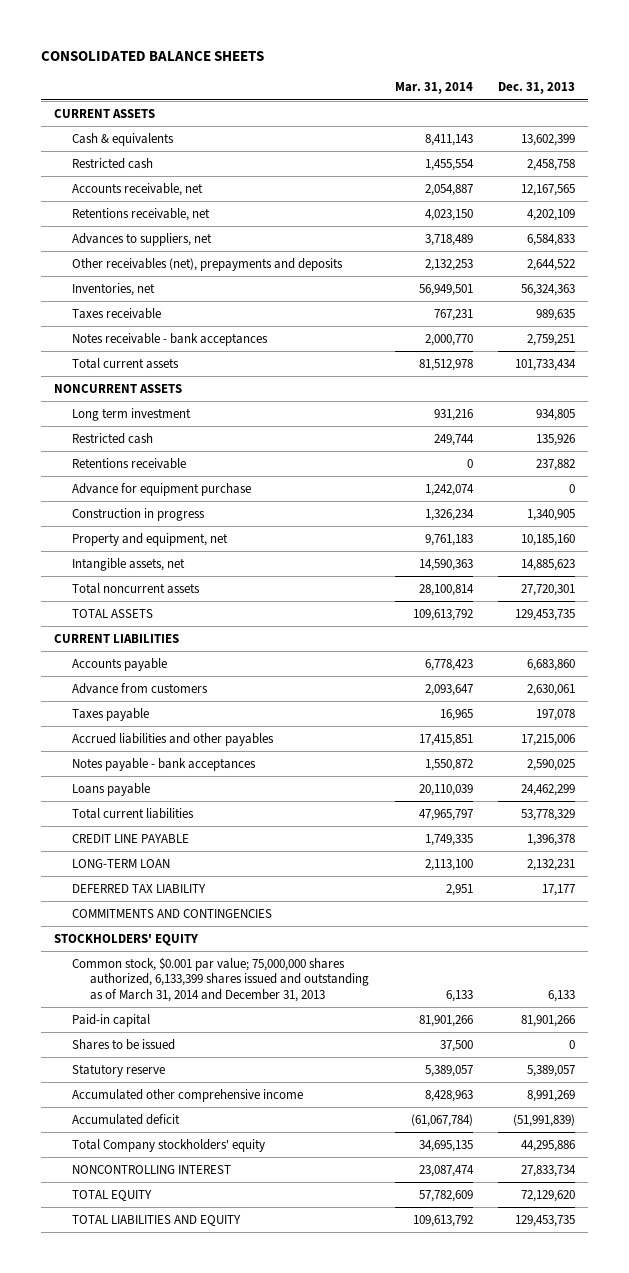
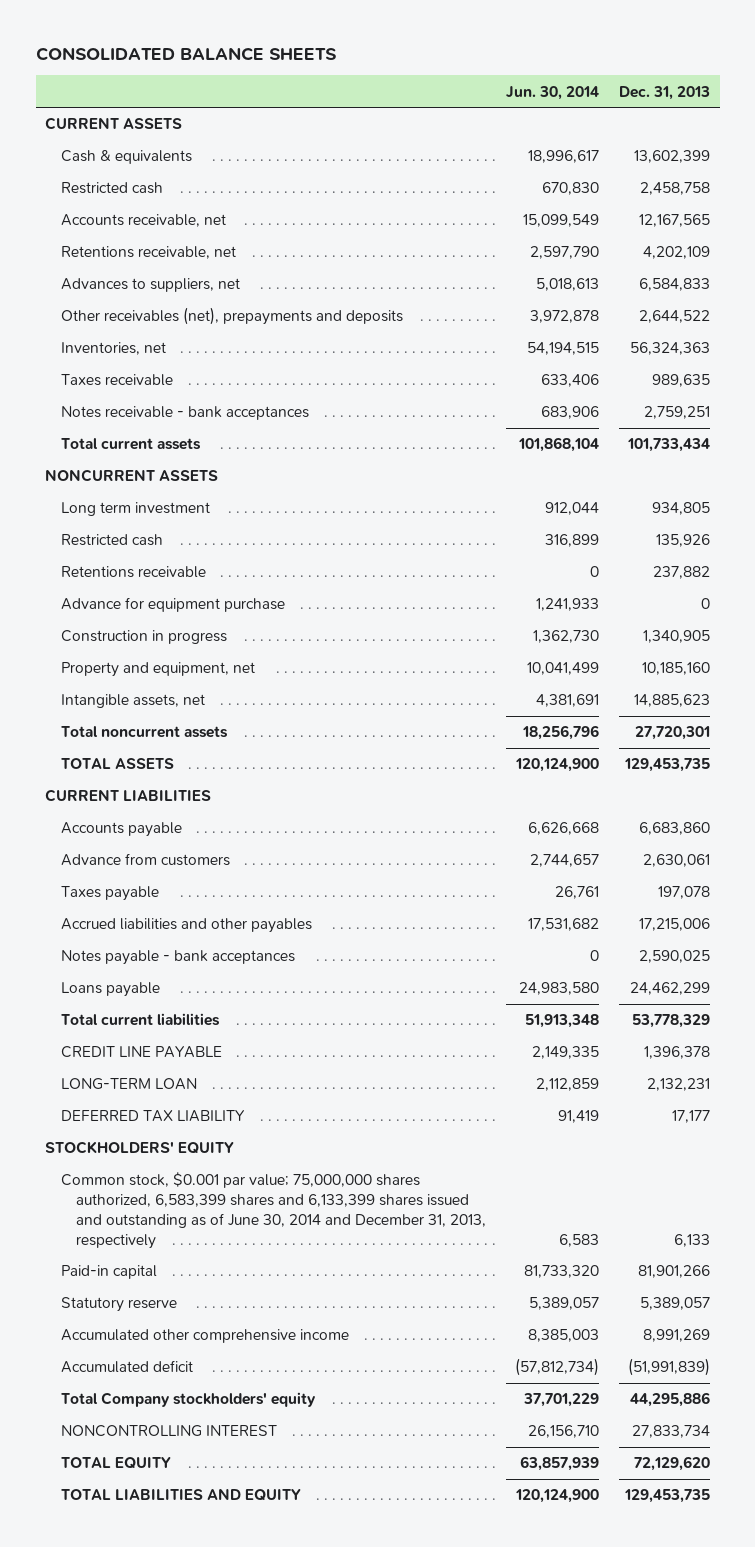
[394,82,473,95] Mar. 31, 2014 -> none
none -> [506,85,600,100] Jun. 30, 2014
[72,908,273,918] COMMITMENTS AND CONTINGENCIES -> none
[72,956,370,1002] Common stock, $0.001 par value; 75,000,000 shares authorized, 6,133,399 shares issued and outstanding as of March 31, 2014 and December 31, 2013 -> [60,1172,487,1249] Common stock, $0.001 par value; 75,000,000 shares authorized, 6,583,399 shares and 6,133,399 shares issued and outstanding as of June 30, 2014 and December 31, 2013, respectively
[72,1038,176,1050] Shares to be issued -> none

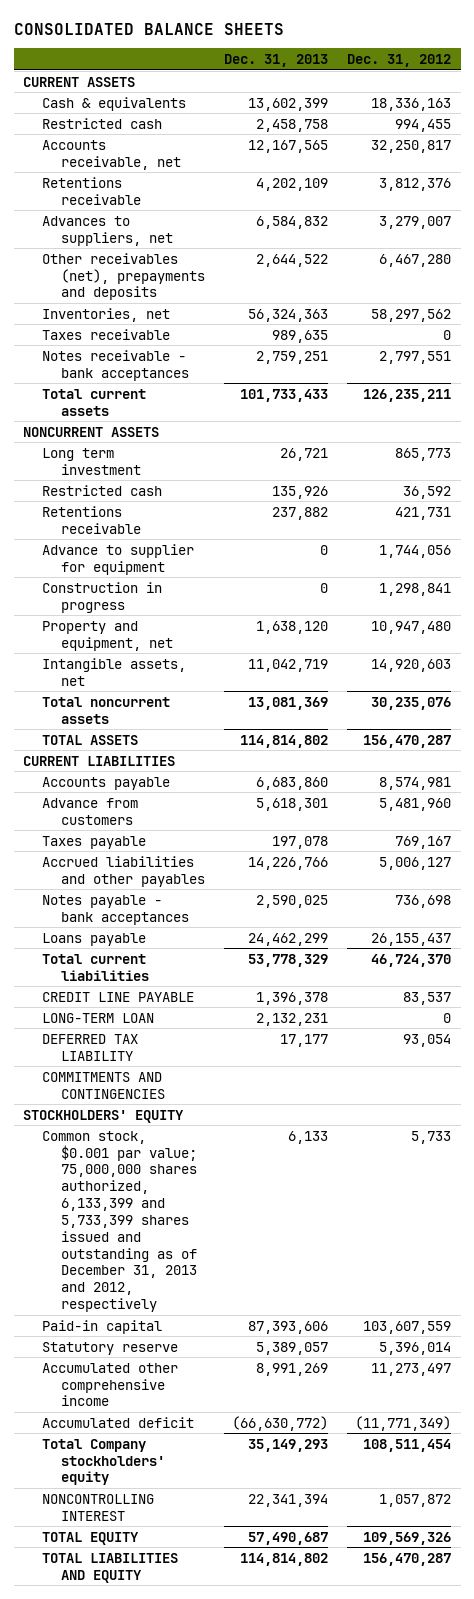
[506,85,600,100] Jun. 30, 2014 -> none
none -> [347,54,452,68] Dec. 31, 2012
[60,246,236,260] Retentions receivable, net -> [41,176,141,205] Retentions receivable
[638,278,710,292] 6,584,833 -> [256,215,329,229] 6,584,832
[626,438,710,453] 101,733,434 -> [240,388,329,402] 101,733,433
[651,502,710,516] 934,805 -> [280,447,329,461] 26,721
[60,597,285,613] Advance for equipment purchase -> [41,543,194,575] Advance to supplier for equipment
[642,630,710,644] 1,340,905 -> [320,582,329,593] 0
[641,662,710,676] 10,185,160 -> [256,620,329,634] 1,638,120
[633,694,710,708] 14,885,623 -> [248,658,329,672] 11,042,719
[634,726,710,741] 27,720,301 -> [248,696,329,710] 13,081,369
[623,758,710,773] 129,453,735 -> [240,734,329,748] 114,814,802
[642,854,710,868] 2,630,061 -> [256,797,329,811] 5,618,301
[638,918,710,932] 17,215,006 -> [248,856,329,870] 14,226,766
none -> [41,1071,165,1099] COMMITMENTS AND CONTINGENCIES
[60,1172,487,1249] Common stock, $0.001 par value; 75,000,000 shares authorized, 6,583,399 shares and 6,133,399 shares issued and outstanding as of June 30, 2014 and December 31, 2013, respectively -> [41,1130,197,1313] Common stock, $0.001 par value; 75,000,000 shares authorized, 6,133,399 and 5,733,399 shares issued and outstanding as of December 31, 2013 and 2012, respectively
[637,1265,710,1279] 81,901,266 -> [248,1320,329,1334] 87,393,606
[627,1358,710,1377] (51,991,839) -> [232,1415,329,1431] (66,630,772)
[629,1392,710,1408] 44,295,886 -> [248,1438,329,1452] 35,149,293
[631,1425,710,1439] 27,833,734 -> [248,1493,329,1507] 22,341,394
[633,1456,710,1472] 72,129,620 -> [248,1531,329,1545] 57,490,687
[623,1489,710,1504] 129,453,735 -> [240,1552,329,1566] 114,814,802

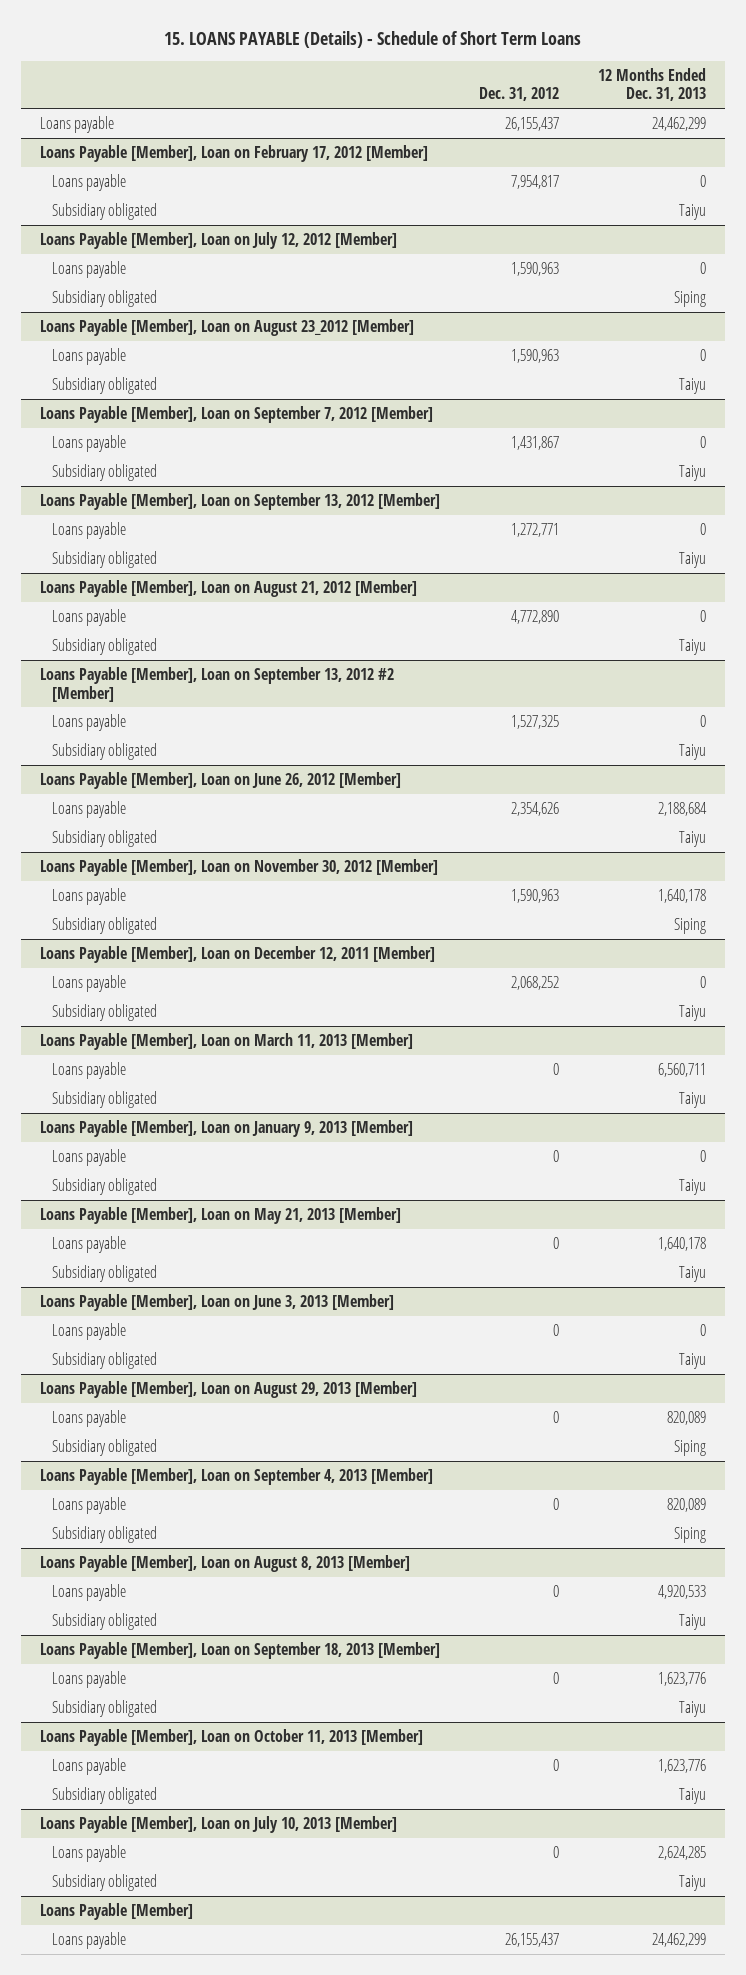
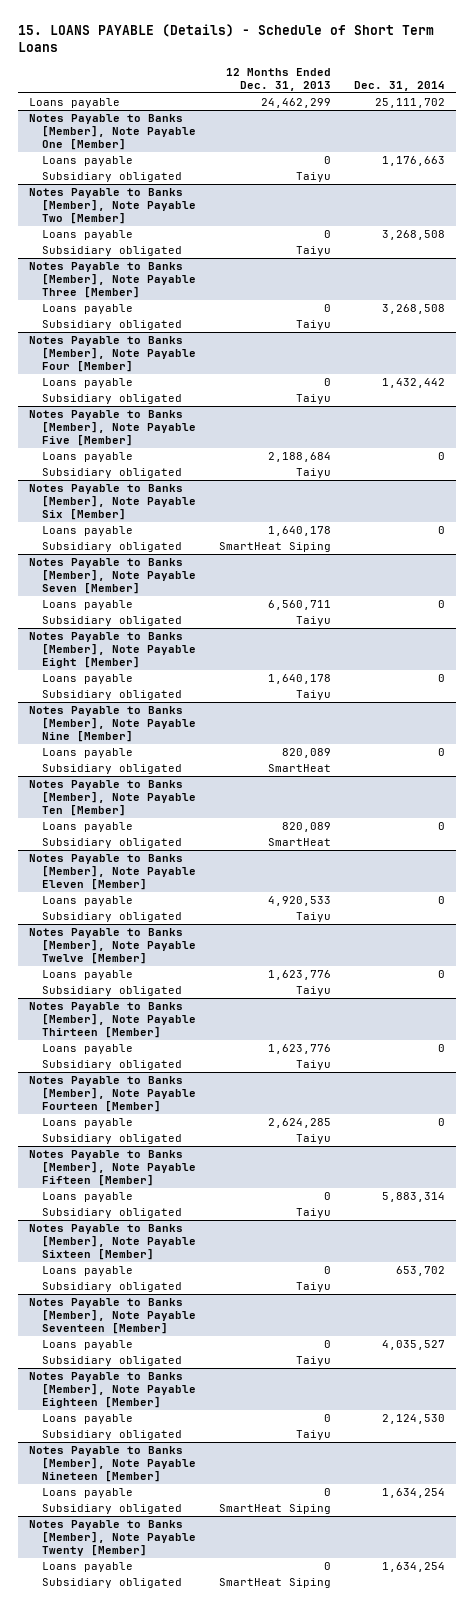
[478,87,559,102] Dec. 31, 2012 -> none
none -> [353,80,445,91] Dec. 31, 2014
[40,145,429,163] Loans Payable [Member], Loan on February 17, 2012 [Member] -> none
[51,174,126,192] Loans payable -> none
[51,203,157,221] Subsidiary obligated -> none
[40,232,398,250] Loans Payable [Member], Loan on July 12, 2012 [Member] -> none
[51,261,126,279] Loans payable -> none
[51,290,157,308] Subsidiary obligated -> none
[40,319,415,337] Loans Payable [Member], Loan on August 23_2012 [Member] -> none
[51,348,126,366] Loans payable -> none
[51,377,157,395] Subsidiary obligated -> none
[40,406,434,424] Loans Payable [Member], Loan on September 7, 2012 [Member] -> none
none -> [29,113,197,151] Notes Payable to Banks [Member], Note Payable One [Member]
[40,493,441,511] Loans Payable [Member], Loan on September 13, 2012 [Member] -> none
none -> [29,187,197,225] Notes Payable to Banks [Member], Note Payable Two [Member]
[40,580,418,598] Loans Payable [Member], Loan on August 21, 2012 [Member] -> none
none -> [29,261,197,299] Notes Payable to Banks [Member], Note Payable Three [Member]
[40,667,395,702] Loans Payable [Member], Loan on September 13, 2012 #2 [Member] -> none
none -> [29,335,197,373] Notes Payable to Banks [Member], Note Payable Four [Member]
[40,772,402,790] Loans Payable [Member], Loan on June 26, 2012 [Member] -> none
none -> [29,409,197,447] Notes Payable to Banks [Member], Note Payable Five [Member]
[40,859,439,877] Loans Payable [Member], Loan on November 30, 2012 [Member] -> none
none -> [29,483,197,521] Notes Payable to Banks [Member], Note Payable Six [Member]
[40,946,436,964] Loans Payable [Member], Loan on December 12, 2011 [Member] -> none
[51,975,126,993] Loans payable -> none
[51,1004,157,1022] Subsidiary obligated -> none
[40,1033,414,1051] Loans Payable [Member], Loan on March 11, 2013 [Member] -> none
[673,918,706,935] Siping -> [218,541,331,552] SmartHeat Siping
none -> [29,557,197,595] Notes Payable to Banks [Member], Note Payable Seven [Member]
[40,1120,414,1138] Loans Payable [Member], Loan on January 9, 2013 [Member] -> none
[51,1149,126,1167] Loans payable -> none
[51,1178,157,1196] Subsidiary obligated -> none
[40,1207,402,1225] Loans Payable [Member], Loan on May 21, 2013 [Member] -> none
none -> [29,631,197,669] Notes Payable to Banks [Member], Note Payable Eight [Member]
[40,1294,395,1312] Loans Payable [Member], Loan on June 3, 2013 [Member] -> none
[51,1323,126,1341] Loans payable -> none
[51,1352,157,1370] Subsidiary obligated -> none
[40,1381,418,1399] Loans Payable [Member], Loan on August 29, 2013 [Member] -> none
none -> [29,705,197,743] Notes Payable to Banks [Member], Note Payable Nine [Member]
[40,1468,434,1486] Loans Payable [Member], Loan on September 4, 2013 [Member] -> none
[673,1440,706,1457] Siping -> [267,763,331,772] SmartHeat
none -> [29,779,197,817] Notes Payable to Banks [Member], Note Payable Ten [Member]
[40,1555,411,1573] Loans Payable [Member], Loan on August 8, 2013 [Member] -> none
[673,1527,706,1544] Siping -> [267,837,331,846] SmartHeat
none -> [29,853,197,891] Notes Payable to Banks [Member], Note Payable Eleven [Member]
[40,1642,441,1660] Loans Payable [Member], Loan on September 18, 2013 [Member] -> none
none -> [29,927,197,965] Notes Payable to Banks [Member], Note Payable Twelve [Member]
[40,1729,424,1747] Loans Payable [Member], Loan on October 11, 2013 [Member] -> none
none -> [29,1001,197,1039] Notes Payable to Banks [Member], Note Payable Thirteen [Member]
[40,1816,398,1834] Loans Payable [Member], Loan on July 10, 2013 [Member] -> none
none -> [29,1075,197,1113] Notes Payable to Banks [Member], Note Payable Fourteen [Member]
[40,1903,194,1921] Loans Payable [Member] -> none
none -> [29,1149,197,1187] Notes Payable to Banks [Member], Note Payable Fifteen [Member]
[651,1933,706,1948] 24,462,299 -> [323,1191,331,1200] 0
none -> [42,1207,183,1218] Subsidiary obligated
none -> [29,1223,197,1261] Notes Payable to Banks [Member], Note Payable Sixteen [Member]
none -> [42,1265,134,1276] Loans payable
none -> [42,1281,183,1292] Subsidiary obligated
none -> [29,1297,197,1335] Notes Payable to Banks [Member], Note Payable Seventeen [Member]
none -> [42,1339,134,1350] Loans payable
none -> [42,1355,183,1366] Subsidiary obligated
none -> [29,1371,197,1409] Notes Payable to Banks [Member], Note Payable Eighteen [Member]
none -> [42,1413,134,1424] Loans payable
none -> [42,1429,183,1440] Subsidiary obligated
none -> [29,1445,197,1483] Notes Payable to Banks [Member], Note Payable Nineteen [Member]
none -> [42,1487,134,1498] Loans payable
none -> [42,1503,183,1514] Subsidiary obligated
none -> [29,1519,197,1557] Notes Payable to Banks [Member], Note Payable Twenty [Member]
none -> [42,1561,134,1572] Loans payable
none -> [42,1577,183,1588] Subsidiary obligated

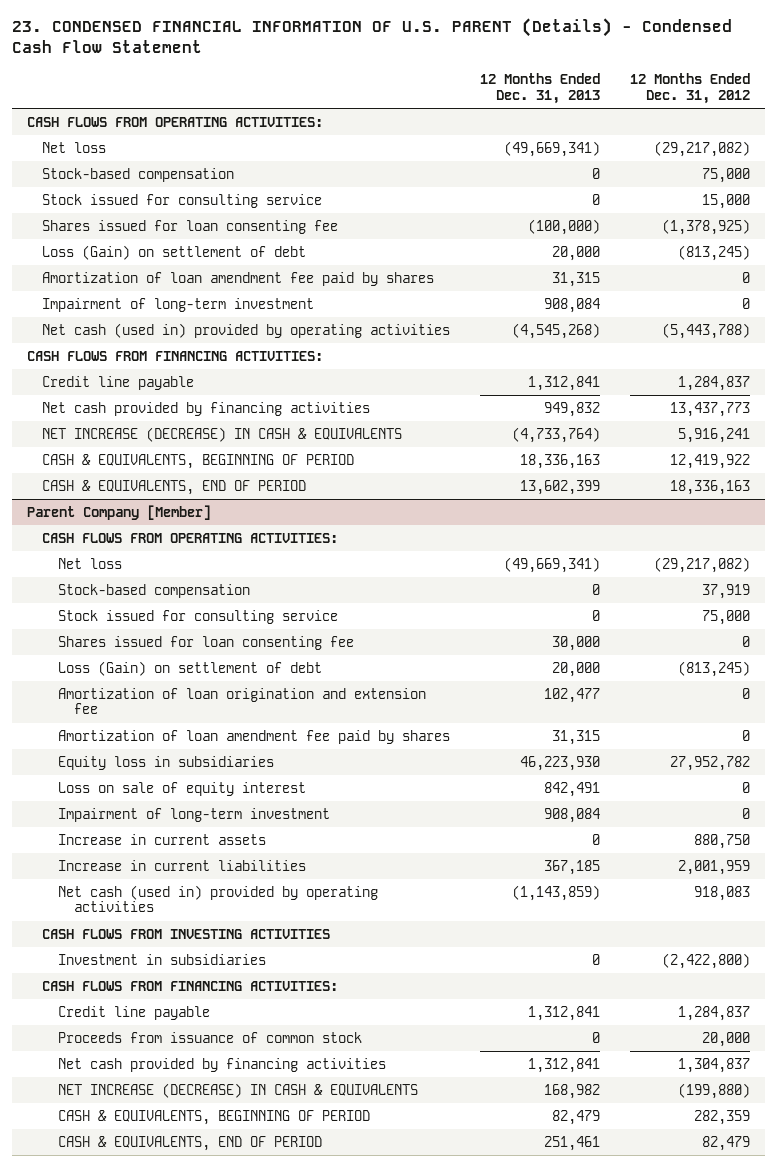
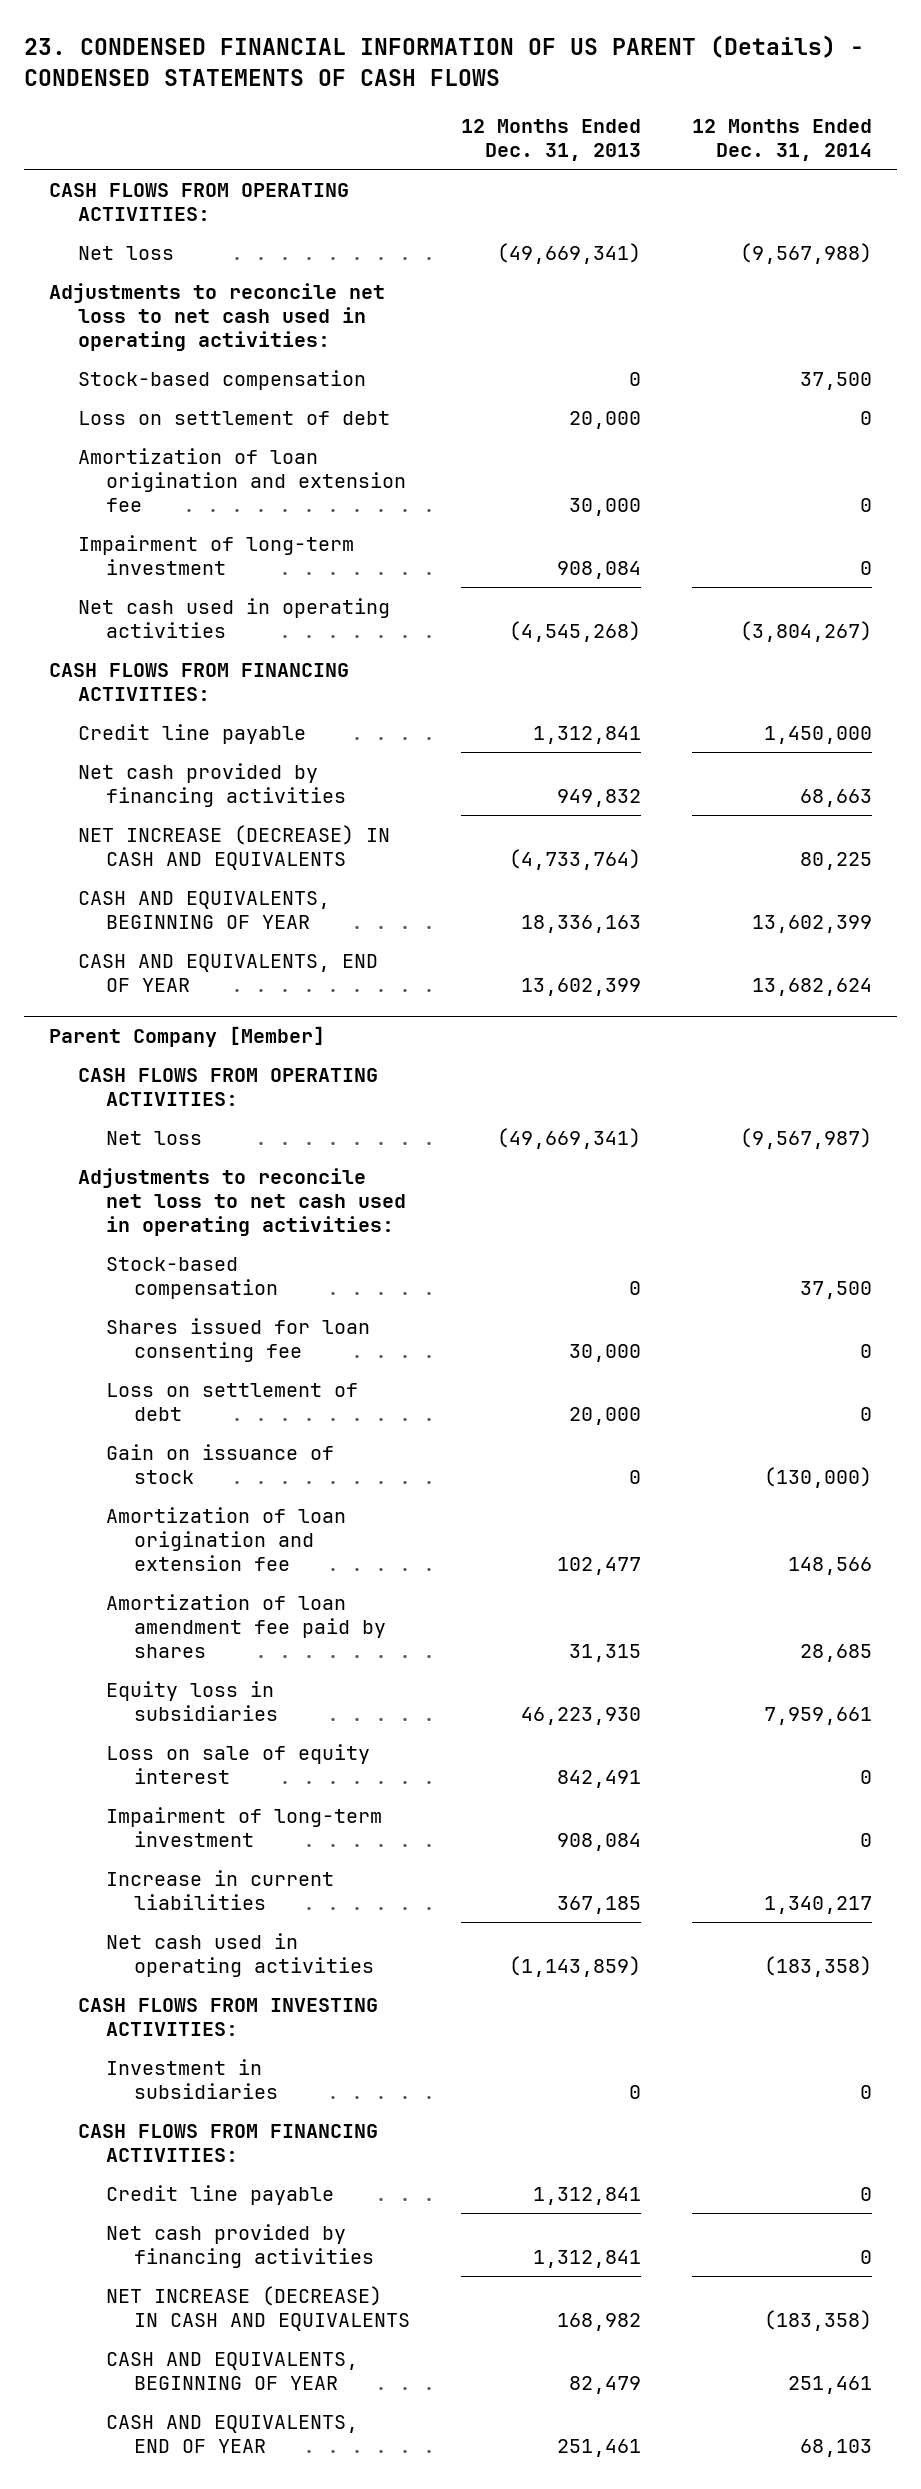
[11,18,732,54] 23. CONDENSED FINANCIAL INFORMATION OF U.S. PARENT (Details) - Condensed Cash Flow Statement -> [24,35,865,87] 23. CONDENSED FINANCIAL INFORMATION OF US PARENT (Details) - CONDENSED STATEMENTS OF CASH FLOWS
[629,73,750,104] 12 Months Ended Dec. 31, 2012 -> none
none -> [691,119,872,162] 12 Months Ended Dec. 31, 2014
none -> [49,282,386,352] Adjustments to reconcile net loss to net cash used in operating activities:
[42,193,323,208] Stock issued for consulting service -> none
[42,219,339,234] Shares issued for loan consenting fee -> none
[42,244,307,260] Loss (Gain) on settlement of debt -> [77,410,390,425] Loss on settlement of debt
[42,271,435,286] Amortization of loan amendment fee paid by shares -> [77,447,406,513] Amortization of loan origination and extension fee
[552,271,601,287] 31,315 -> [568,498,641,517] 30,000
[42,322,451,338] Net cash (used in) provided by operating activities -> [77,597,390,638] Net cash used in operating activities
[42,426,403,442] NET INCREASE (DECREASE) IN CASH & EQUIVALENTS -> [77,824,390,870] NET INCREASE (DECREASE) IN CASH AND EQUIVALENTS
[42,453,355,469] CASH & EQUIVALENTS, BEGINNING OF PERIOD -> [77,890,330,929] CASH AND EQUIVALENTS, BEGINNING OF YEAR
[42,479,307,495] CASH & EQUIVALENTS, END OF PERIOD -> [77,953,378,992] CASH AND EQUIVALENTS, END OF YEAR
none -> [77,1167,406,1237] Adjustments to reconcile net loss to net cash used in operating activities:
[58,609,339,624] Stock issued for consulting service -> none
[58,660,323,676] Loss (Gain) on settlement of debt -> [105,1382,358,1421] Loss on settlement of debt
none -> [105,1443,334,1484] Gain on issuance of stock
[58,833,267,845] Increase in current assets -> none
[58,884,379,913] Net cash (used in) provided by operating activities -> [105,1932,374,1977] Net cash used in operating activities
[42,928,331,939] CASH FLOWS FROM INVESTING ACTIVITIES -> [77,1997,378,2036] CASH FLOWS FROM INVESTING ACTIVITIES:
[58,1031,363,1043] Proceeds from issuance of common stock -> none
[58,1082,419,1098] NET INCREASE (DECREASE) IN CASH & EQUIVALENTS -> [105,2285,410,2331] NET INCREASE (DECREASE) IN CASH AND EQUIVALENTS
[58,1109,371,1125] CASH & EQUIVALENTS, BEGINNING OF PERIOD -> [105,2351,358,2390] CASH AND EQUIVALENTS, BEGINNING OF YEAR
[58,1135,323,1151] CASH & EQUIVALENTS, END OF PERIOD -> [105,2414,358,2453] CASH AND EQUIVALENTS, END OF YEAR

